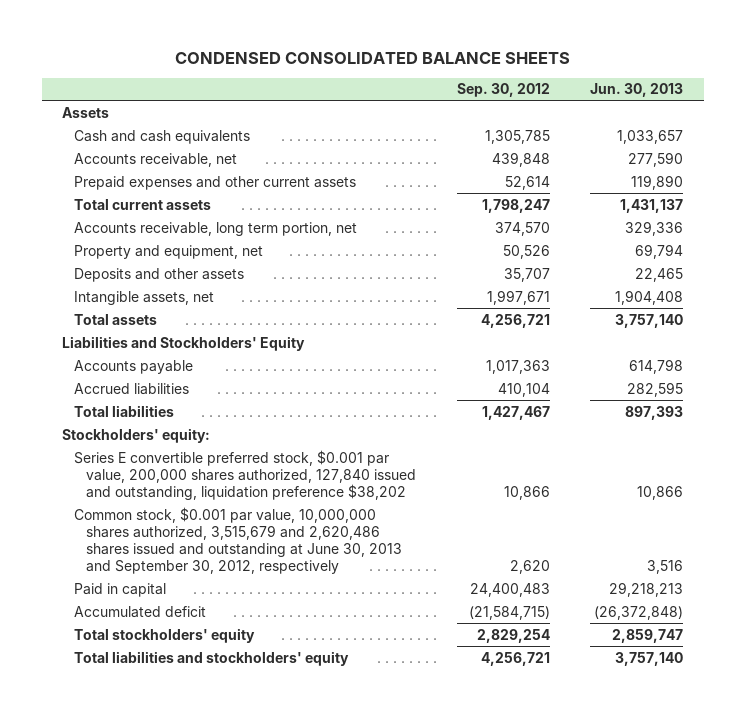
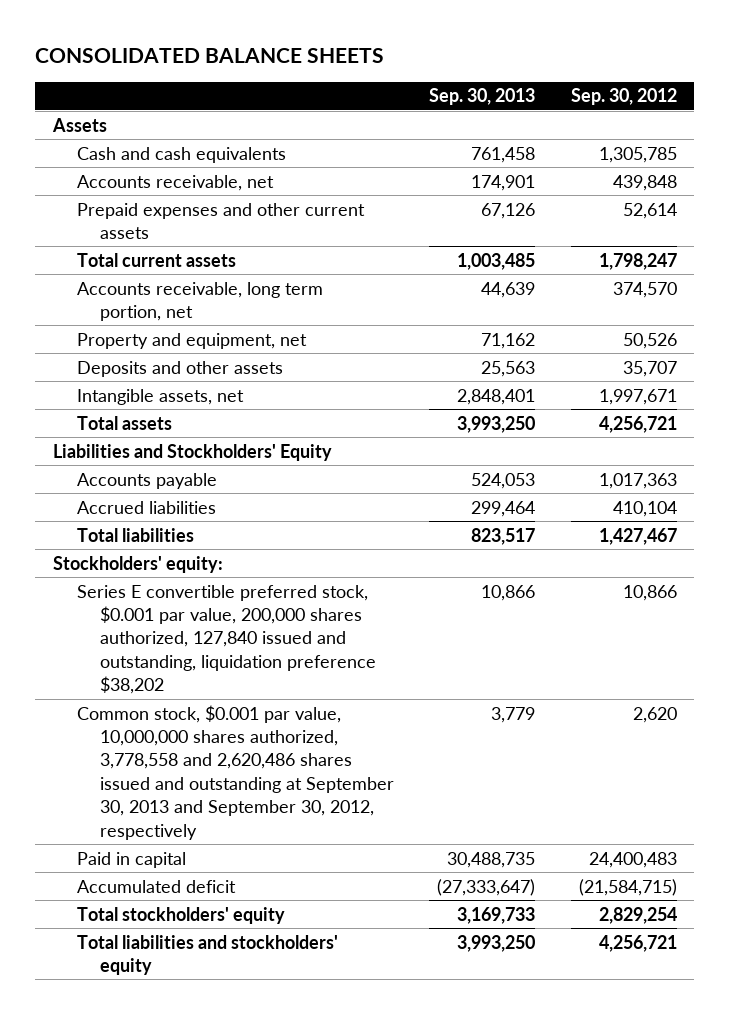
[174,51,570,64] CONDENSED CONSOLIDATED BALANCE SHEETS -> [35,48,385,64] CONSOLIDATED BALANCE SHEETS
[590,83,684,98] Jun. 30, 2013 -> none
none -> [429,88,536,106] Sep. 30, 2013
[74,506,403,574] Common stock, $0.001 par value, 10,000,000 shares authorized, 3,515,679 and 2,620,486 shares issued and outstanding at June 30, 2013 and September 30, 2012, respectively -> [76,704,395,840] Common stock, $0.001 par value, 10,000,000 shares authorized, 3,778,558 and 2,620,486 shares issued and outstanding at September 30, 2013 and September 30, 2012, respectively

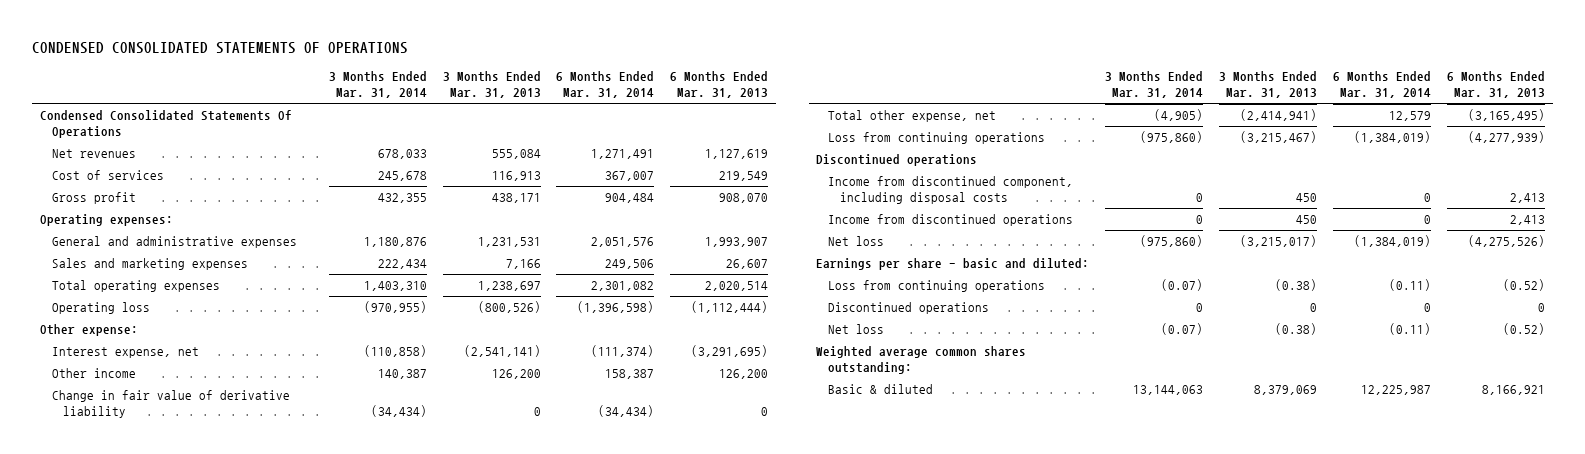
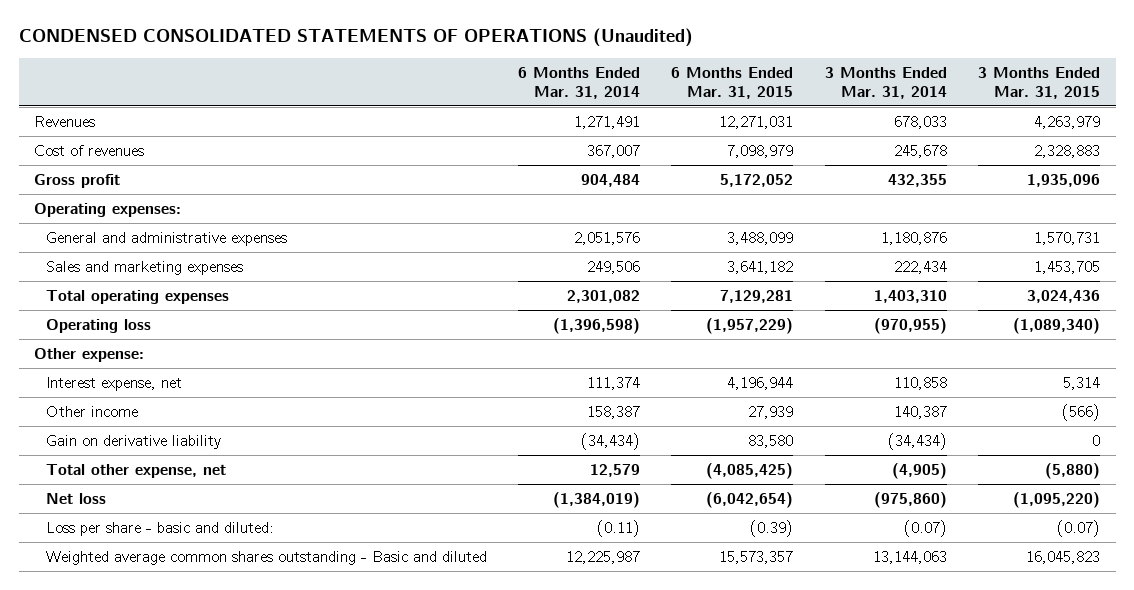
[31,41,408,54] CONDENSED CONSOLIDATED STATEMENTS OF OPERATIONS -> [18,28,693,48] CONDENSED CONSOLIDATED STATEMENTS OF OPERATIONS (Unaudited)
[442,71,541,99] 3 Months Ended Mar. 31, 2013 -> none
[670,71,769,99] 6 Months Ended Mar. 31, 2013 -> none
none -> [671,66,794,99] 6 Months Ended Mar. 31, 2015
none -> [977,66,1100,99] 3 Months Ended Mar. 31, 2015
[39,110,292,139] Condensed Consolidated Statements Of Operations -> none
[51,149,136,159] Net revenues -> [34,115,96,127] Revenues
[51,170,164,181] Cost of services -> [34,144,145,156] Cost of revenues
[363,345,427,358] (110,858) -> [893,376,947,390] 110,858
[591,345,655,358] (111,374) -> [586,376,640,390] 111,374
[51,390,290,419] Change in fair value of derivative liability -> [45,434,221,449] Gain on derivative liability
[828,132,1046,145] Loss from continuing operations -> none
[816,154,978,167] Discontinued operations -> none
[828,176,1074,205] Income from discontinued component, including disposal costs -> none
[828,214,1074,227] Income from discontinued operations -> none
[816,258,1090,271] Earnings per share - basic and diluted: -> none
[828,280,1046,293] Loss from continuing operations -> none
[828,302,990,315] Discontinued operations -> none
[816,346,1027,375] Weighted average common shares outstanding: -> none
[828,324,885,335] Net loss -> [45,521,274,536] Loss per share - basic and diluted:
[828,384,934,395] Basic & diluted -> [45,550,487,565] Weighted average common shares outstanding - Basic and diluted

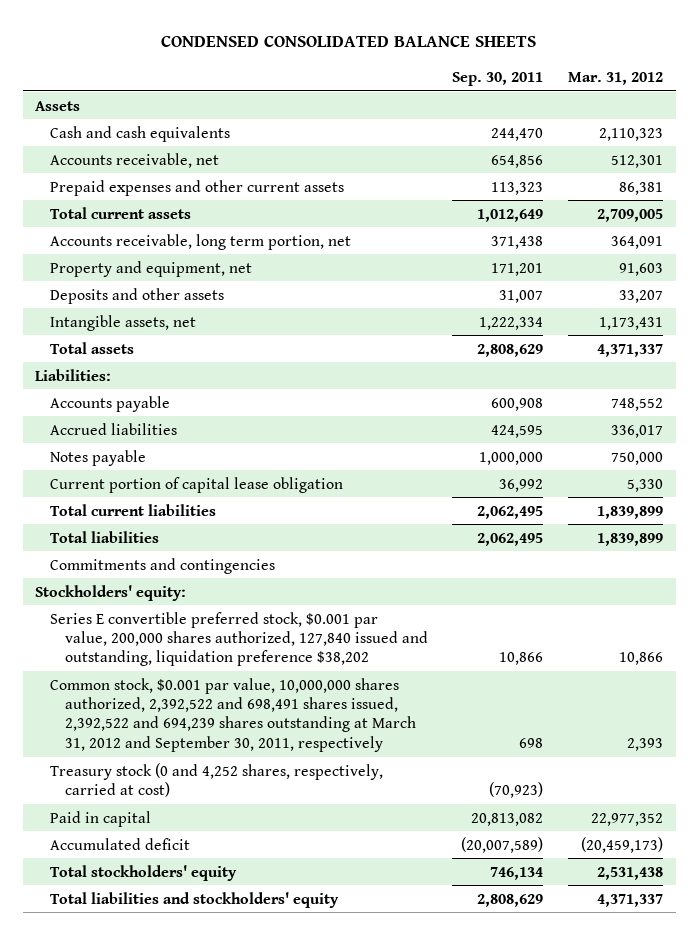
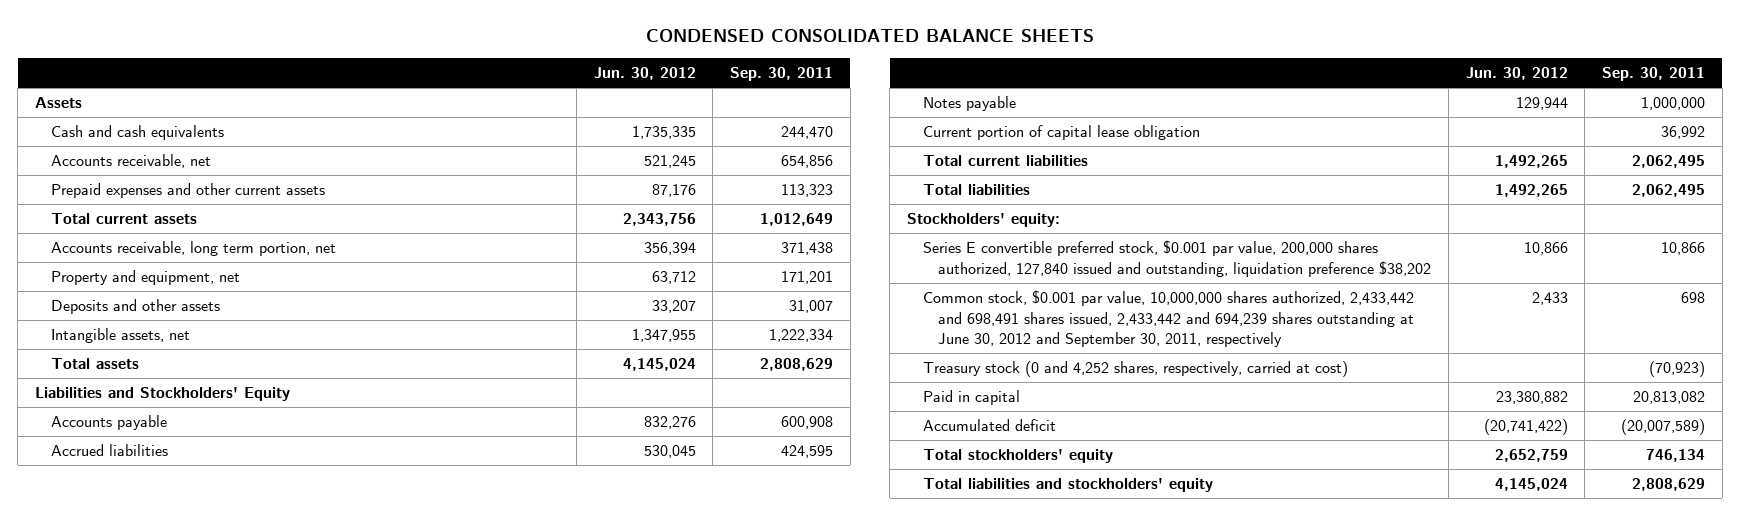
[568,71,664,85] Mar. 31, 2012 -> none
none -> [593,67,696,81] Jun. 30, 2012
[35,368,112,381] Liabilities: -> none
none -> [34,387,290,402] Liabilities and Stockholders' Equity
[49,557,275,574] Commitments and contingencies -> none
[49,677,416,752] Common stock, $0.001 par value, 10,000,000 shares authorized, 2,392,522 and 698,491 shares issued, 2,392,522 and 694,239 shares outstanding at March 31, 2012 and September 30, 2011, respectively -> [922,290,1415,348] Common stock, $0.001 par value, 10,000,000 shares authorized, 2,433,442 and 698,491 shares issued, 2,433,442 and 694,239 shares outstanding at June 30, 2012 and September 30, 2011, respectively

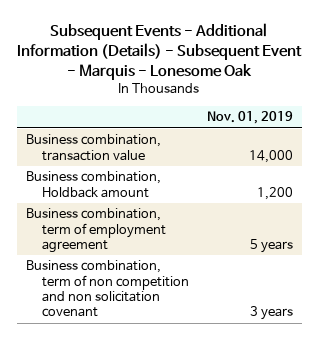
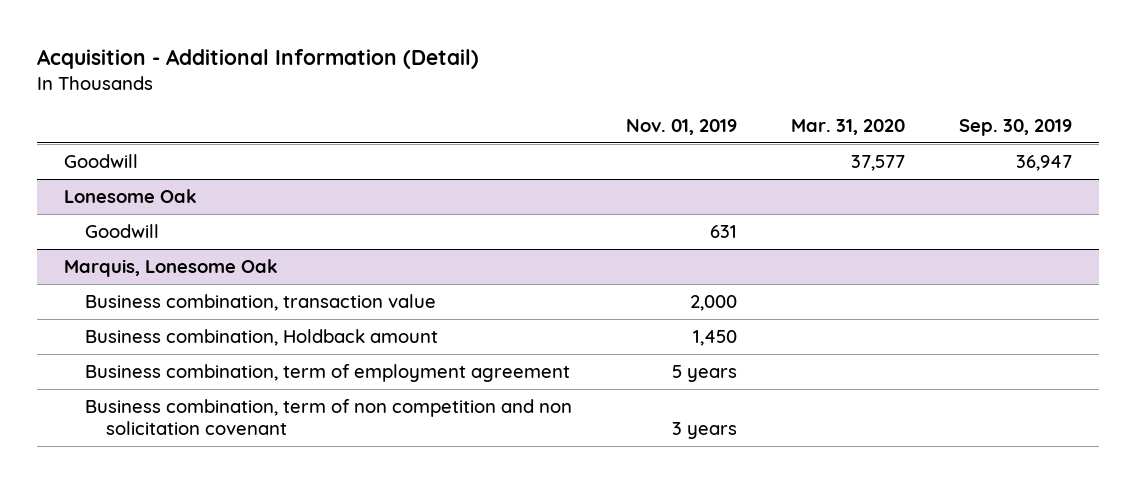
[17,23,303,80] Subsequent Events - Additional Information (Details) - Subsequent Event - Marquis - Lonesome Oak -> [36,49,479,70] Acquisition - Additional Information (Detail)
none -> [790,118,905,135] Mar. 31, 2020
none -> [958,118,1072,136] Sep. 30, 2019
none -> [63,153,138,168] Goodwill
none -> [63,188,197,203] Lonesome Oak
none -> [84,223,159,238] Goodwill
none -> [63,258,278,277] Marquis, Lonesome Oak
[249,149,294,163] 14,000 -> [689,294,737,311] 2,000
[257,186,294,200] 1,200 -> [692,329,737,346] 1,450

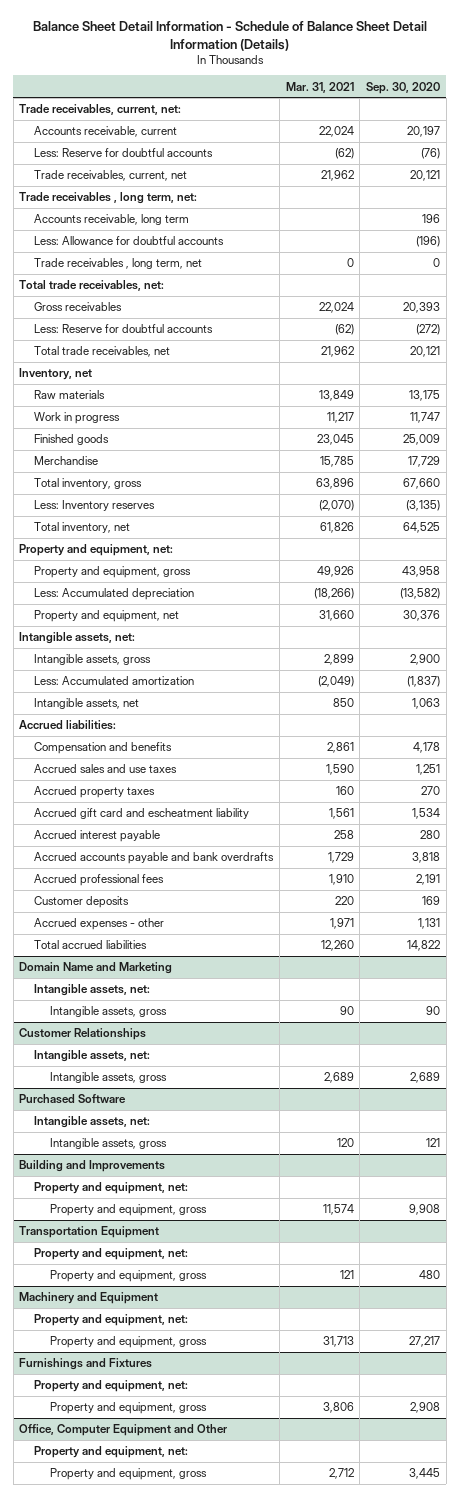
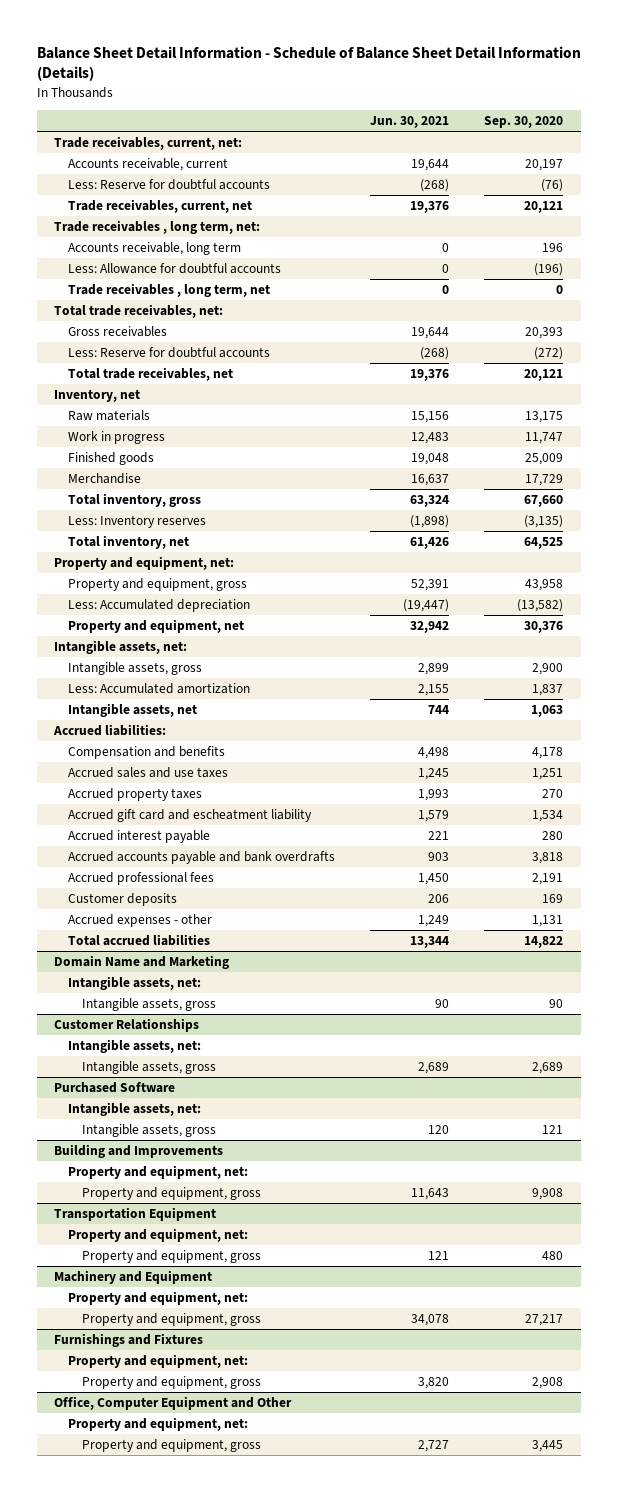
[285,81,354,93] Mar. 31, 2021 -> none
none -> [370,116,450,129] Jun. 30, 2021
[407,676,441,688] (1,837) -> [532,683,564,696] 1,837

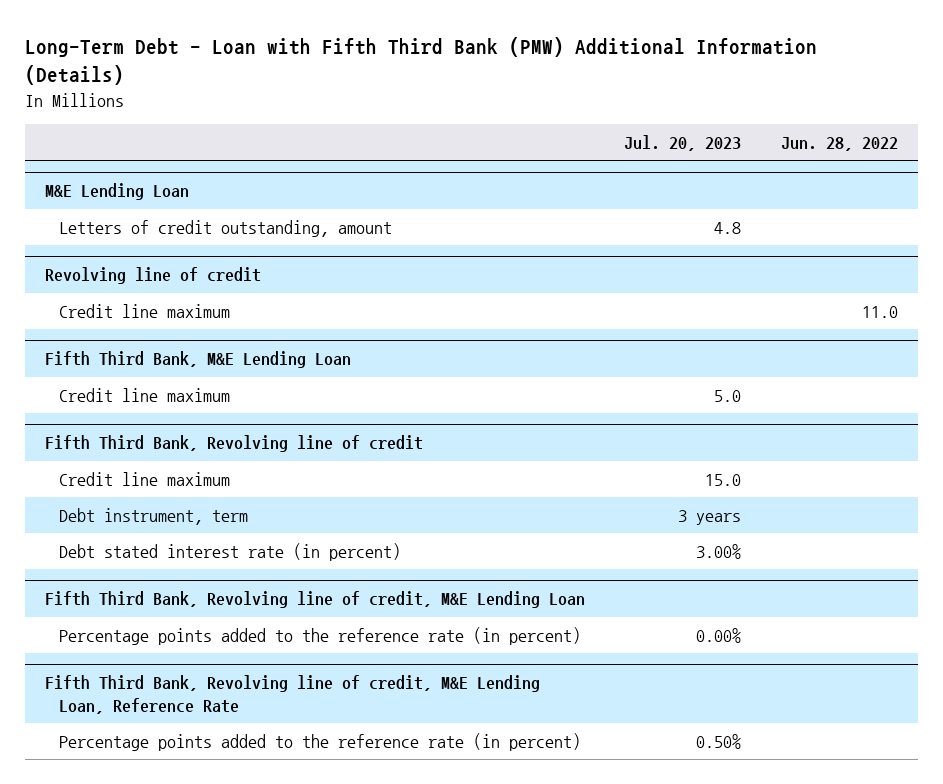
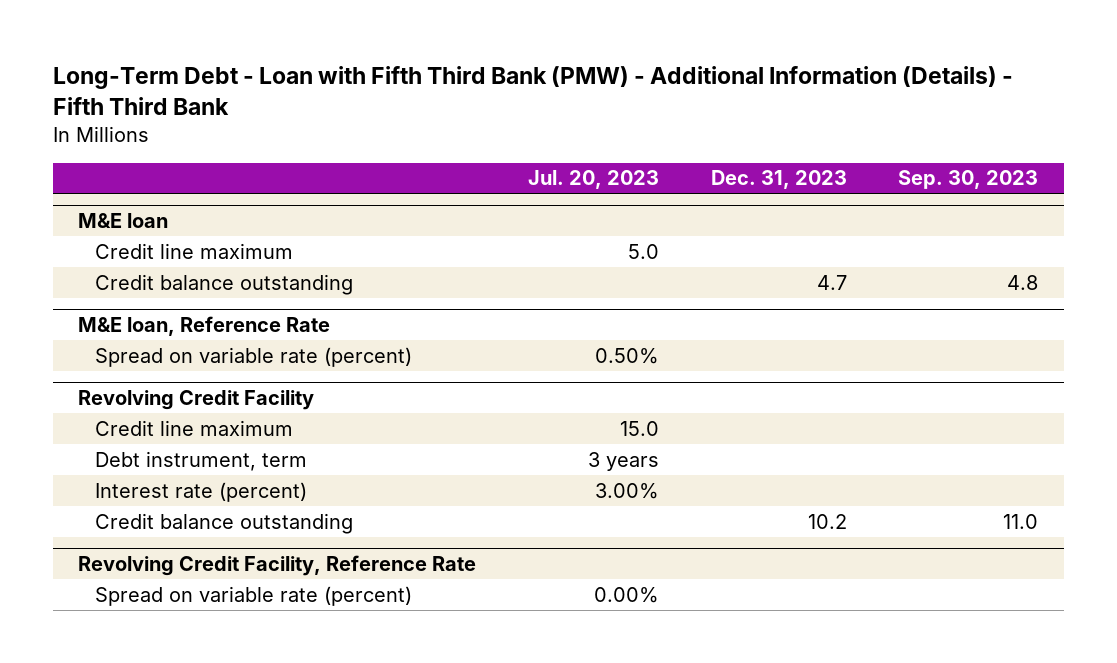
[24,37,817,86] Long-Term Debt - Loan with Fifth Third Bank (PMW) Additional Information (Details) -> [52,65,1013,116] Long-Term Debt - Loan with Fifth Third Bank (PMW) - Additional Information (Details) - Fifth Third Bank
[781,136,899,151] Jun. 28, 2022 -> none
none -> [710,170,847,190] Dec. 31, 2023
none -> [898,170,1039,190] Sep. 30, 2023
[59,219,393,237] Letters of credit outstanding, amount -> none
[44,267,261,285] Revolving line of credit -> none
[59,303,231,318] Credit line maximum -> none
[44,351,351,369] Fifth Third Bank, M&E Lending Loan -> none
[44,183,189,201] M&E Lending Loan -> [78,213,169,229] M&E loan
[44,435,423,453] Fifth Third Bank, Revolving line of credit -> none
none -> [95,273,354,295] Credit balance outstanding
none -> [78,316,331,337] M&E loan, Reference Rate
none -> [95,346,413,367] Spread on variable rate (percent)
none -> [78,390,315,411] Revolving Credit Facility
[44,591,585,609] Fifth Third Bank, Revolving line of credit, M&E Lending Loan -> none
[44,675,540,714] Fifth Third Bank, Revolving line of credit, M&E Lending Loan, Reference Rate -> none
[59,732,582,751] Percentage points added to the reference rate (in percent) -> none
[59,542,402,561] Debt stated interest rate (in percent) -> [95,481,308,502] Interest rate (percent)
none -> [95,512,354,534] Credit balance outstanding
none -> [78,555,477,577] Revolving Credit Facility, Reference Rate
[59,626,582,645] Percentage points added to the reference rate (in percent) -> [95,585,413,606] Spread on variable rate (percent)

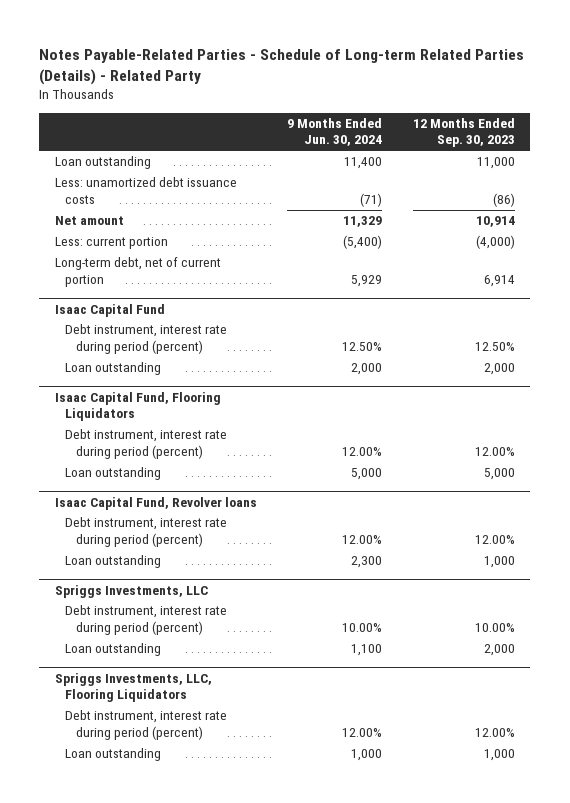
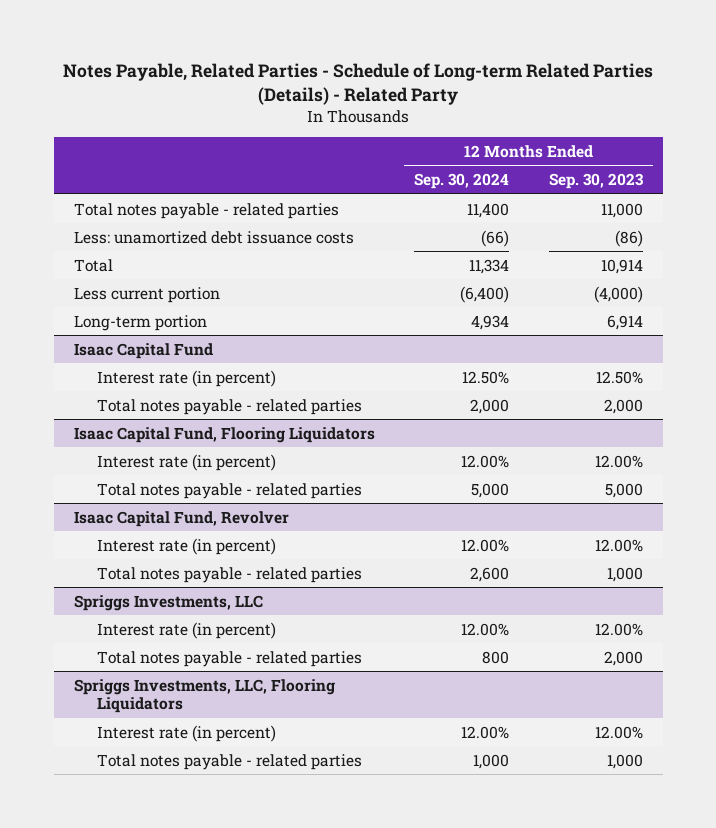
[39,49,525,86] Notes Payable-Related Parties - Schedule of Long-term Related Parties (Details) - Related Party -> [63,63,654,106] Notes Payable, Related Parties - Schedule of Long-term Related Parties (Details) - Related Party
[287,118,383,147] 9 Months Ended Jun. 30, 2024 -> none
none -> [414,173,510,190] Sep. 30, 2024
[54,156,151,170] Loan outstanding -> [73,202,339,219] Total notes payable - related parties
[54,216,124,226] Net amount -> [73,258,113,272] Total
[54,237,168,250] Less: current portion -> [73,286,220,303] Less current portion
[54,257,221,287] Long-term debt, net of current portion -> [73,314,207,331] Long-term portion
[65,324,228,354] Debt instrument, interest rate during period (percent) -> [97,369,277,387] Interest rate (in percent)
[65,362,162,376] Loan outstanding -> [97,398,363,415] Total notes payable - related parties
[65,429,228,459] Debt instrument, interest rate during period (percent) -> [97,453,277,471] Interest rate (in percent)
[65,467,162,481] Loan outstanding -> [97,482,363,499] Total notes payable - related parties
[54,496,257,510] Isaac Capital Fund, Revolver loans -> [73,510,289,527] Isaac Capital Fund, Revolver
[65,517,228,547] Debt instrument, interest rate during period (percent) -> [97,537,277,555] Interest rate (in percent)
[65,555,162,569] Loan outstanding -> [97,566,363,583] Total notes payable - related parties
[65,605,228,635] Debt instrument, interest rate during period (percent) -> [97,621,277,639] Interest rate (in percent)
[474,622,515,632] 10.00% -> [594,622,643,636] 12.00%
[65,643,162,657] Loan outstanding -> [97,650,363,667] Total notes payable - related parties
[65,710,228,740] Debt instrument, interest rate during period (percent) -> [97,724,277,742] Interest rate (in percent)
[65,748,162,762] Loan outstanding -> [97,753,363,770] Total notes payable - related parties

